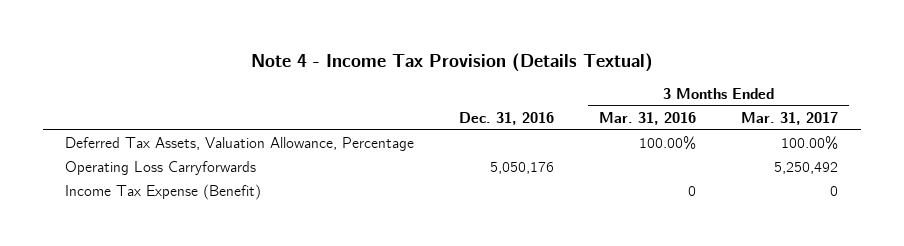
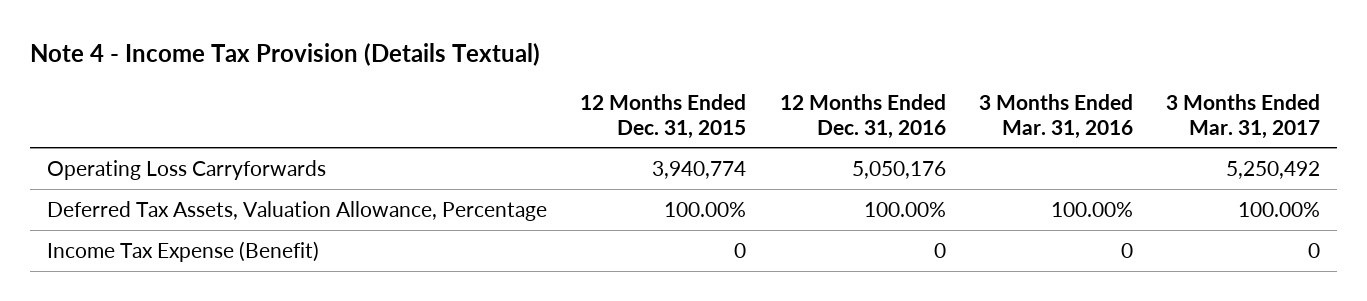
[459,112,555,126] Dec. 31, 2016 -> none
none -> [580,94,747,139] 12 Months Ended Dec. 31, 2015
none -> [779,94,946,139] 12 Months Ended Dec. 31, 2016
[65,137,415,152] Deferred Tax Assets, Valuation Allowance, Percentage -> [46,200,547,221] Deferred Tax Assets, Valuation Allowance, Percentage

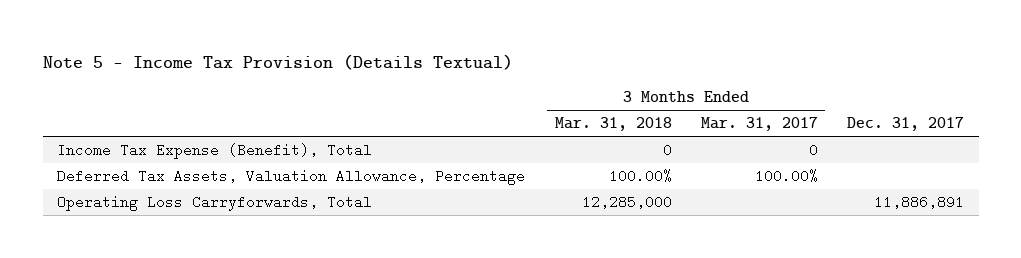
[30,43,541,67] Note 4 - Income Tax Provision (Details Textual) -> [42,53,513,70] Note 5 - Income Tax Provision (Details Textual)
[580,94,747,139] 12 Months Ended Dec. 31, 2015 -> none
[779,94,946,139] 12 Months Ended Dec. 31, 2016 -> none
[979,94,1134,139] 3 Months Ended Mar. 31, 2016 -> none
none -> [554,117,672,132] Mar. 31, 2018
none -> [846,117,964,132] Dec. 31, 2017
[46,159,326,180] Operating Loss Carryforwards -> none
none -> [57,143,373,160] Income Tax Expense (Benefit), Total
[46,240,319,262] Income Tax Expense (Benefit) -> none
none -> [57,195,373,212] Operating Loss Carryforwards, Total

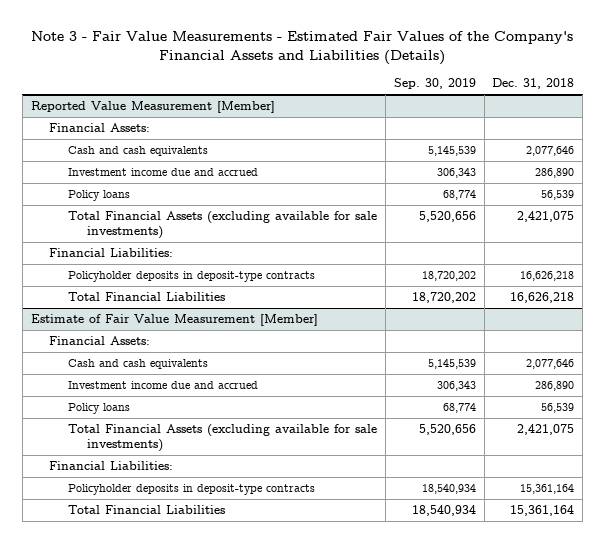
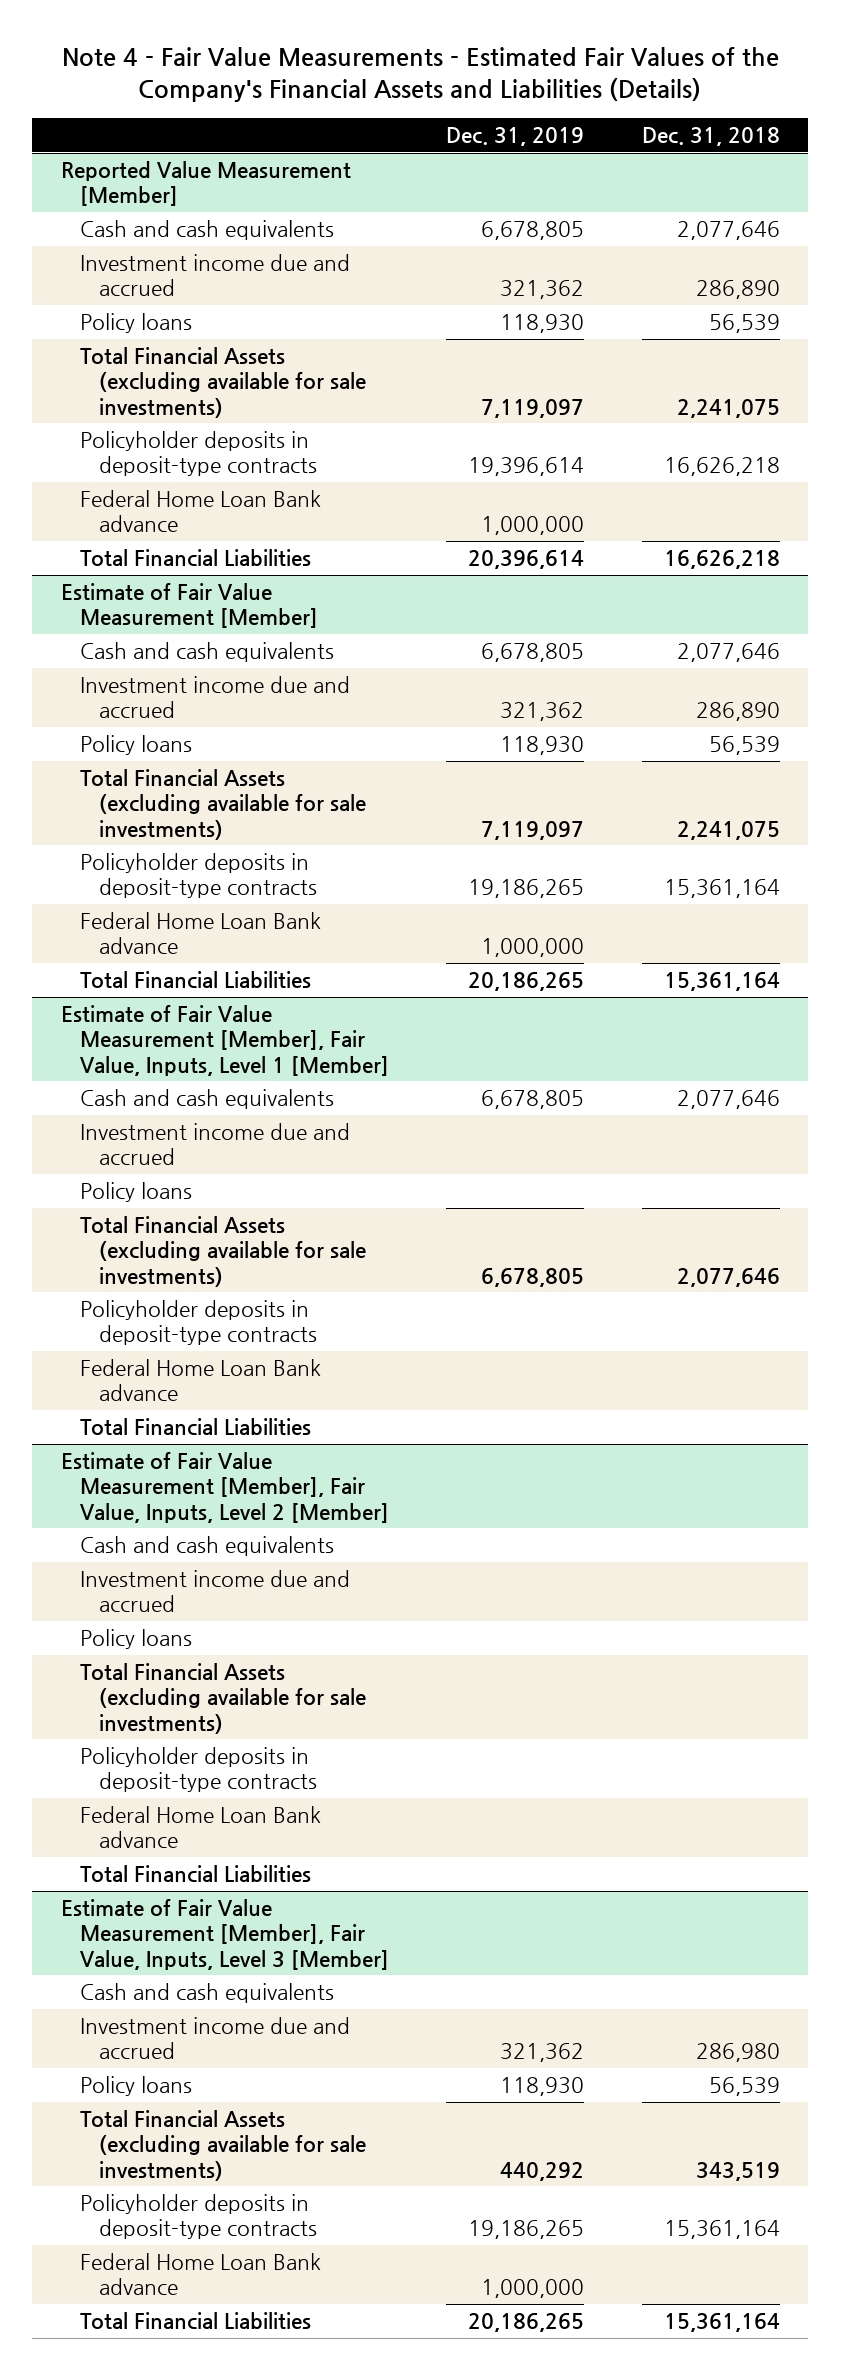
[31,31,574,66] Note 3 - Fair Value Measurements - Estimated Fair Values of the Company's Financial Assets and Liabilities (Details) -> [62,46,780,103] Note 4 - Fair Value Measurements - Estimated Fair Values of the Company's Financial Assets and Liabilities (Details)
[393,78,476,90] Sep. 30, 2019 -> none
none -> [446,127,585,147] Dec. 31, 2019
[49,123,151,133] Financial Assets: -> none
[49,248,174,258] Financial Liabilities: -> none
[517,211,575,223] 2,421,075 -> [676,398,780,418] 2,241,075
none -> [80,490,322,533] Federal Home Loan Bank advance
[49,336,151,346] Financial Assets: -> none
[49,461,174,471] Financial Liabilities: -> none
[517,424,575,436] 2,421,075 -> [676,820,780,840] 2,241,075
none -> [80,912,322,955] Federal Home Loan Bank advance
none -> [60,1005,390,1076] Estimate of Fair Value Measurement [Member], Fair Value, Inputs, Level 1 [Member]
none -> [80,1089,335,1110] Cash and cash equivalents
none -> [80,1123,351,1166] Investment income due and accrued
none -> [80,1182,193,1203] Policy loans
none -> [80,1216,367,1287] Total Financial Assets (excluding available for sale investments)
none -> [80,1300,318,1346] Policyholder deposits in deposit-type contracts
none -> [80,1359,322,1402] Federal Home Loan Bank advance
none -> [80,1418,312,1437] Total Financial Liabilities
none -> [60,1452,390,1523] Estimate of Fair Value Measurement [Member], Fair Value, Inputs, Level 2 [Member]
none -> [80,1536,335,1557] Cash and cash equivalents
none -> [80,1570,351,1613] Investment income due and accrued
none -> [80,1629,193,1650] Policy loans
none -> [80,1663,367,1734] Total Financial Assets (excluding available for sale investments)
none -> [80,1747,318,1793] Policyholder deposits in deposit-type contracts
none -> [80,1806,322,1849] Federal Home Loan Bank advance
none -> [80,1865,312,1884] Total Financial Liabilities
none -> [60,1899,390,1970] Estimate of Fair Value Measurement [Member], Fair Value, Inputs, Level 3 [Member]
none -> [80,1983,335,2004] Cash and cash equivalents
none -> [80,2017,351,2060] Investment income due and accrued
none -> [80,2076,193,2097] Policy loans
none -> [80,2110,367,2181] Total Financial Assets (excluding available for sale investments)
none -> [80,2194,318,2240] Policyholder deposits in deposit-type contracts
none -> [80,2253,322,2296] Federal Home Loan Bank advance
none -> [80,2312,312,2331] Total Financial Liabilities

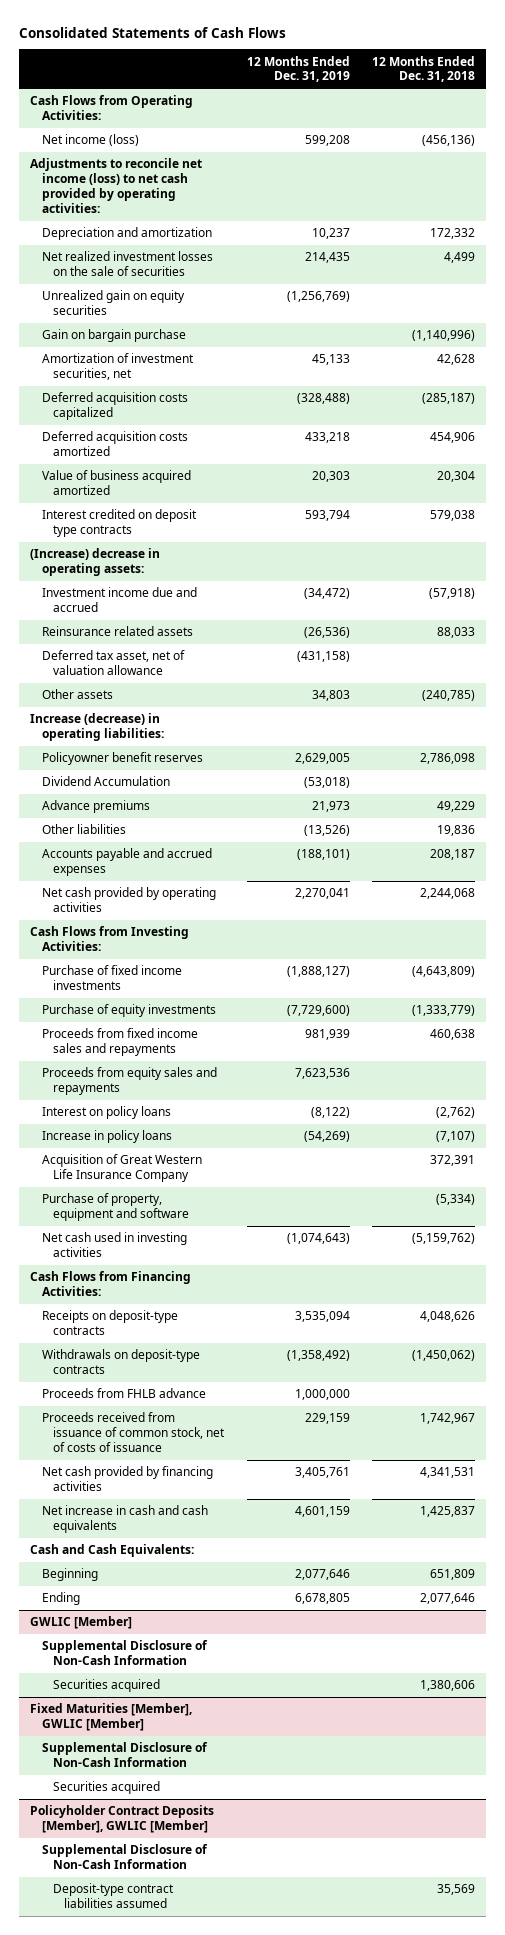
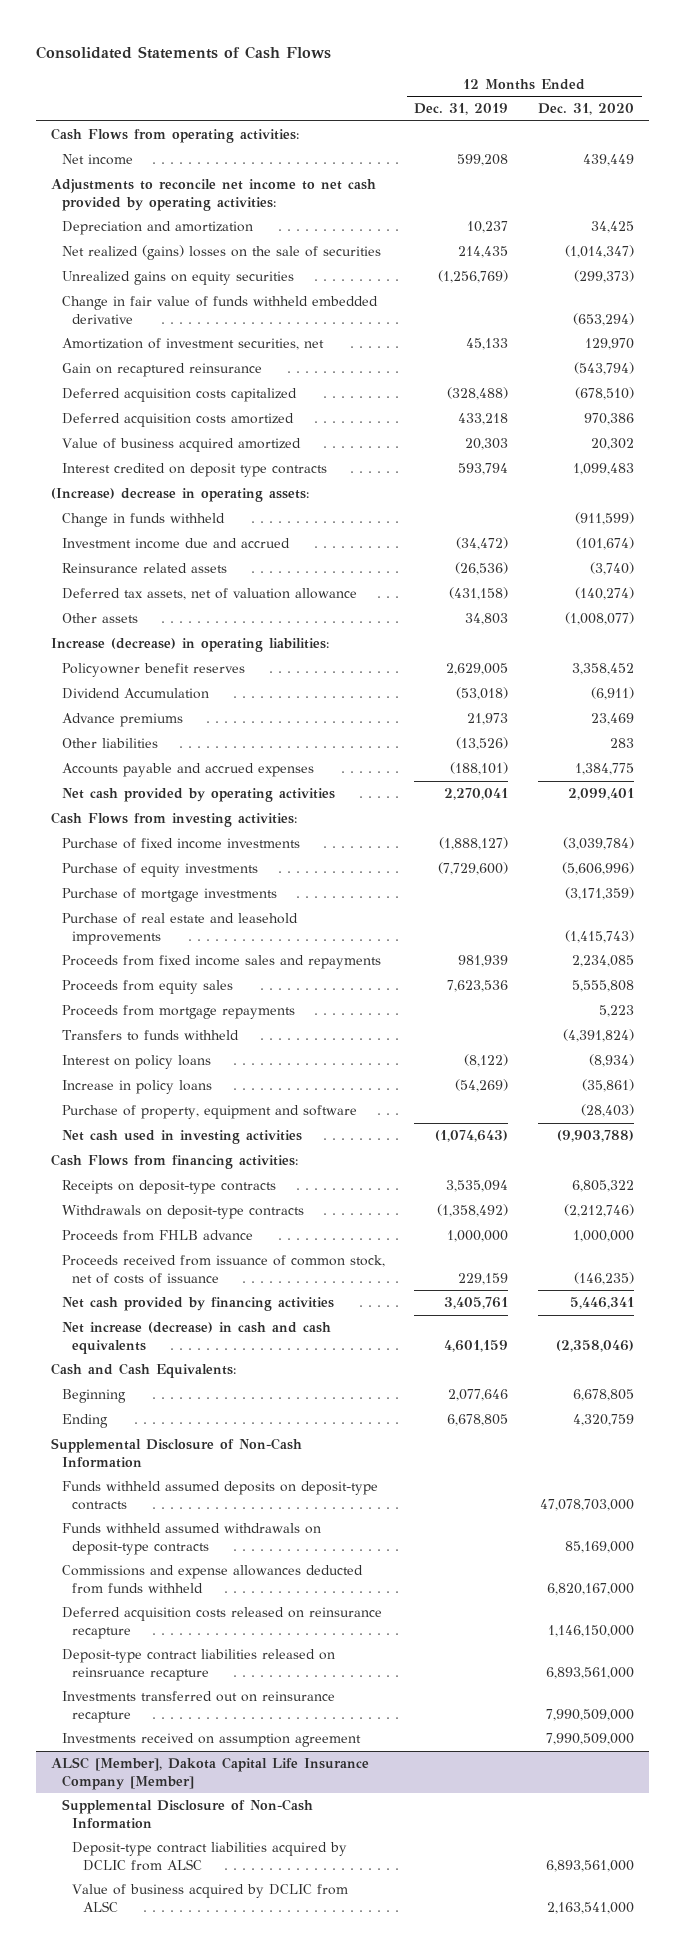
[372,55,476,83] 12 Months Ended Dec. 31, 2018 -> none
none -> [538,103,635,116] Dec. 31, 2020
[30,95,194,121] Cash Flows from Operating Activities: -> [50,128,299,144] Cash Flows from operating activities:
[41,134,139,147] Net income (loss) -> [61,154,133,166] Net income
[30,158,203,213] Adjustments to reconcile net income (loss) to net cash provided by operating activities: -> [50,179,376,211] Adjustments to reconcile net income to net cash provided by operating activities:
[41,329,186,343] Gain on bargain purchase -> none
[41,251,213,277] Net realized investment losses on the sale of securities -> [61,245,381,261] Net realized (gains) losses on the sale of securities
[41,290,185,316] Unrealized gain on equity securities -> [61,271,294,286] Unrealized gains on equity securities
none -> [61,296,378,324] Change in fair value of funds withheld embedded derivative
none -> [61,363,262,378] Gain on recaptured reinsurance
none -> [61,513,225,528] Change in funds withheld
[41,650,185,676] Deferred tax asset, net of valuation allowance -> [61,588,357,601] Deferred tax assets, net of valuation allowance
[30,926,190,952] Cash Flows from Investing Activities: -> [50,812,297,828] Cash Flows from investing activities:
none -> [61,888,277,903] Purchase of mortgage investments
none -> [61,913,298,945] Purchase of real estate and leasehold improvements
[41,1067,217,1096] Proceeds from equity sales and repayments -> [61,980,233,995] Proceeds from equity sales
none -> [61,1005,295,1020] Proceeds from mortgage repayments
none -> [61,1030,239,1042] Transfers to funds withheld
[41,1154,202,1183] Acquisition of Great Western Life Insurance Company -> none
[30,1271,192,1297] Cash Flows from Financing Activities: -> [50,1154,298,1170] Cash Flows from financing activities:
[41,1505,208,1534] Net increase in cash and cash equivalents -> [61,1322,331,1354] Net increase (decrease) in cash and cash equivalents
[30,1616,133,1630] GWLIC [Member] -> none
[53,1679,161,1693] Securities acquired -> none
[30,1703,193,1732] Fixed Maturities [Member], GWLIC [Member] -> none
[41,1742,208,1768] Supplemental Disclosure of Non-Cash Information -> none
[53,1781,161,1795] Securities acquired -> none
[30,1805,215,1834] Policyholder Contract Deposits [Member], GWLIC [Member] -> none
none -> [61,1481,378,1510] Funds withheld assumed deposits on deposit-type contracts
none -> [61,1523,321,1555] Funds withheld assumed withdrawals on deposit-type contracts
none -> [61,1565,363,1594] Commissions and expense allowances deducted from funds withheld
none -> [61,1607,382,1639] Deferred acquisition costs released on reinsurance recapture
none -> [61,1649,335,1681] Deposit-type contract liabilities released on reinsruance recapture
none -> [61,1691,335,1723] Investments transferred out on reinsurance recapture
none -> [61,1733,361,1748] Investments received on assumption agreement
none -> [50,1757,369,1790] ALSC [Member], Dakota Capital Life Insurance Company [Member]
[53,1883,175,1909] Deposit-type contract liabilities assumed -> none
none -> [72,1842,348,1871] Deposit-type contract liabilities acquired by DCLIC from ALSC
none -> [72,1884,349,1912] Value of business acquired by DCLIC from ALSC

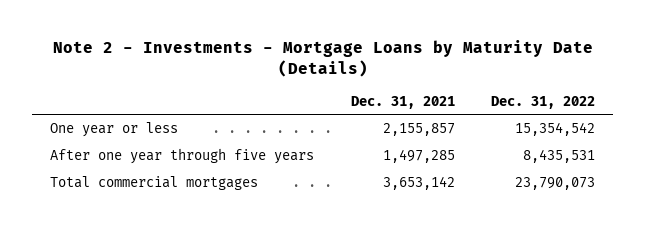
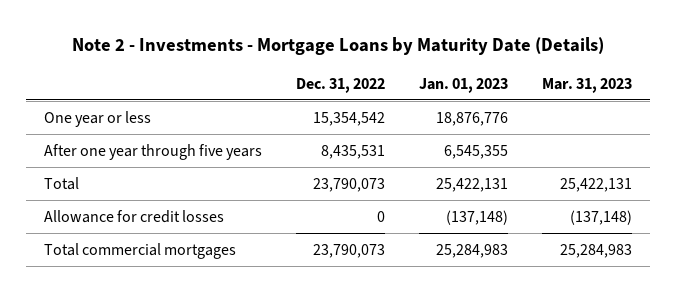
[350,95,455,109] Dec. 31, 2021 -> none
none -> [419,77,509,93] Jan. 01, 2023
none -> [542,77,633,93] Mar. 31, 2023
none -> [43,176,79,190] Total
none -> [43,209,224,223] Allowance for credit losses

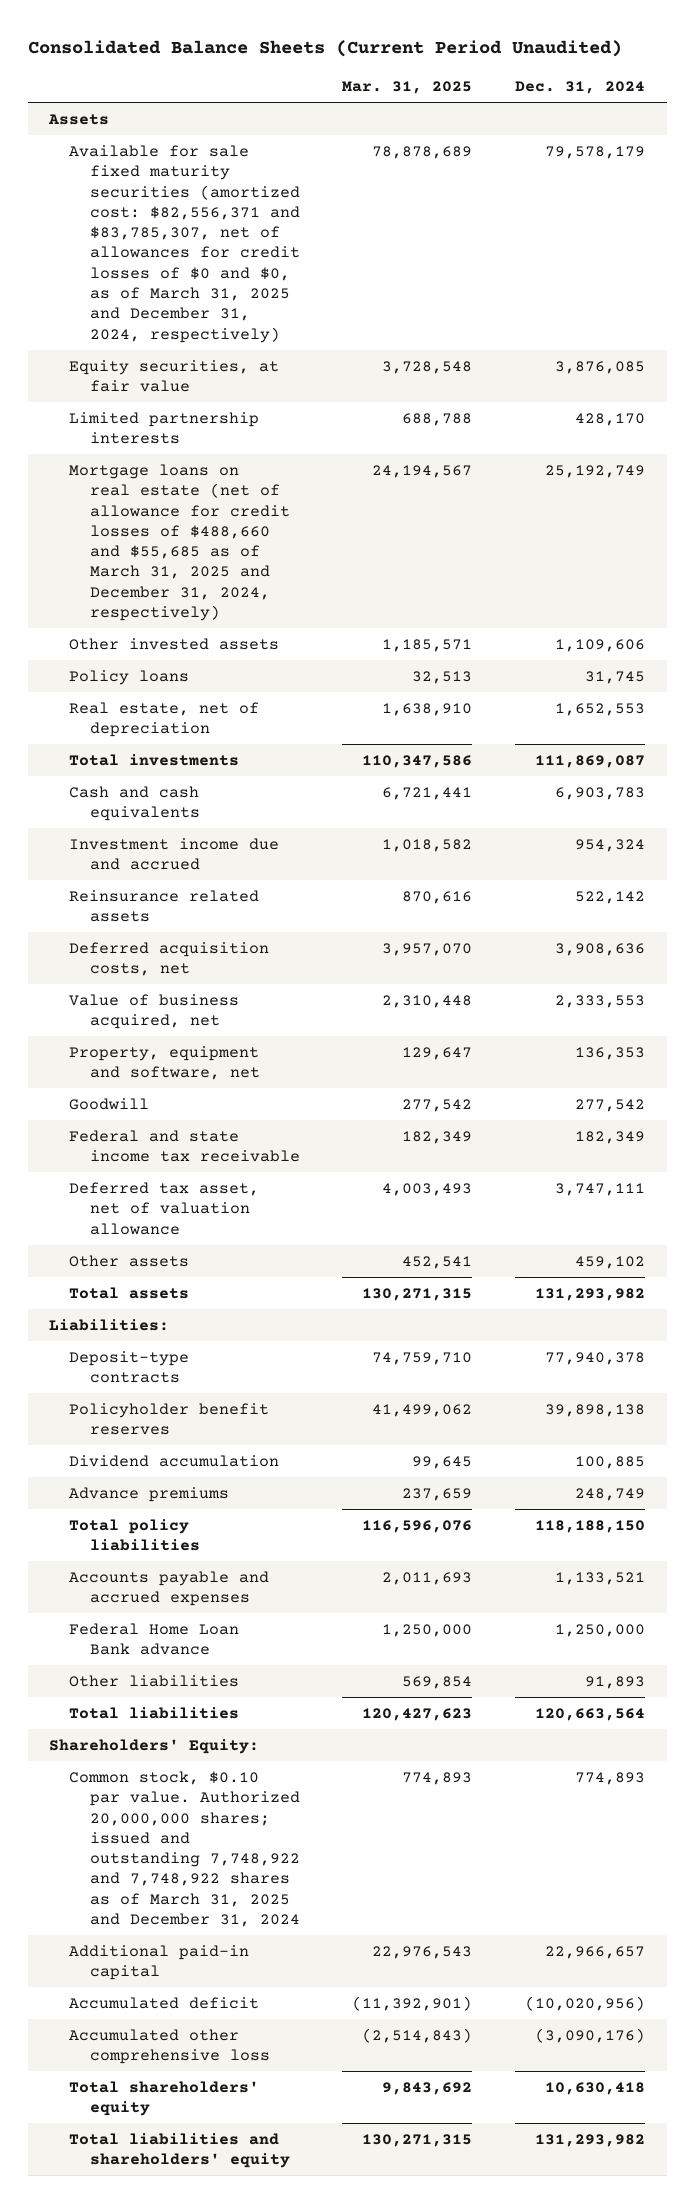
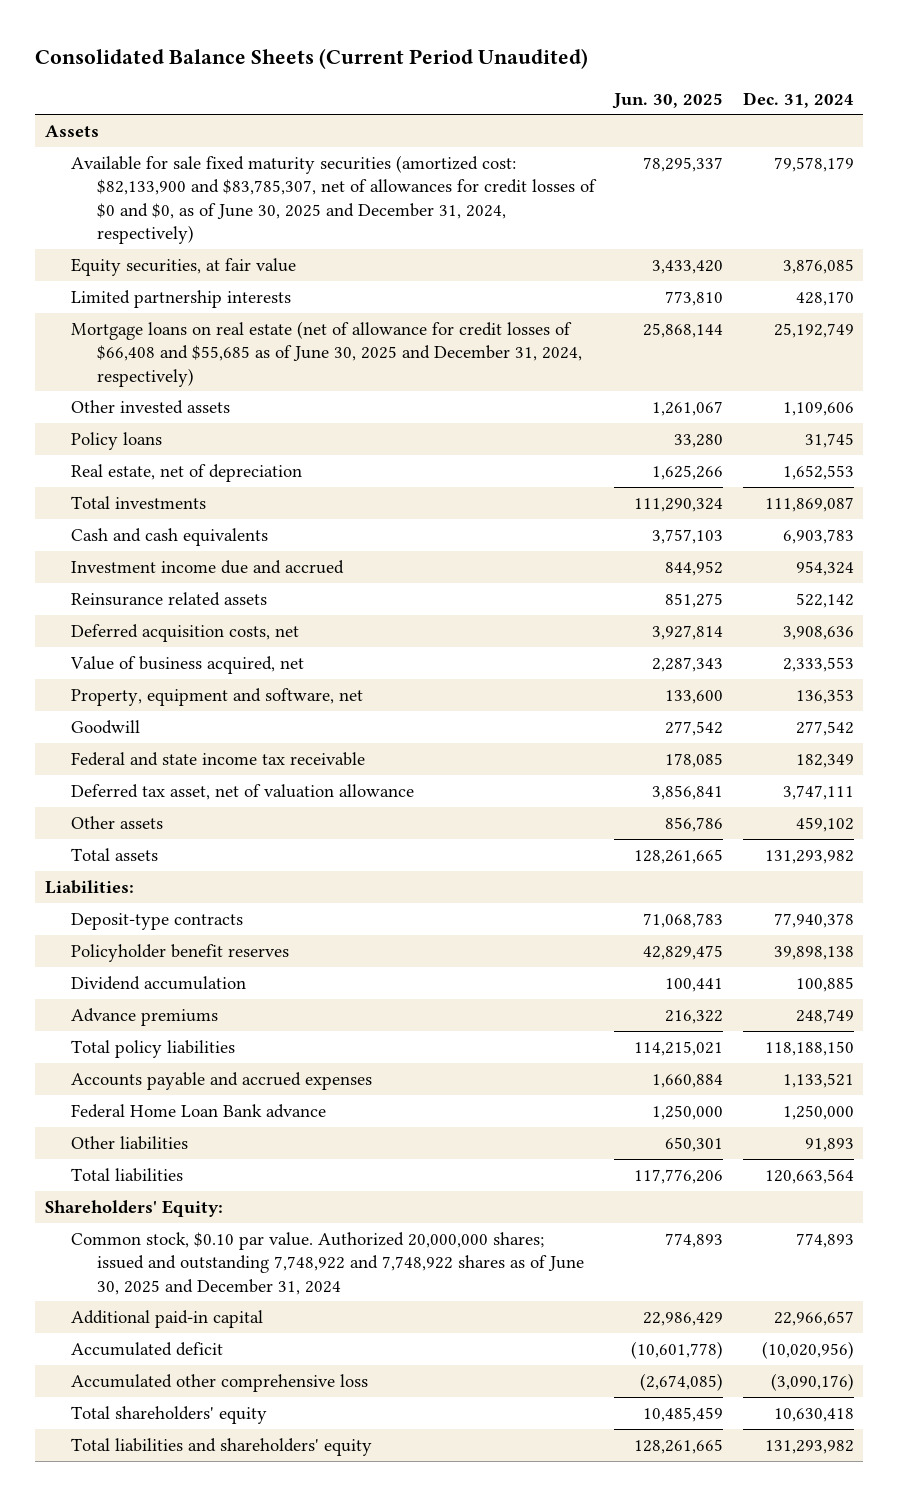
[342,81,473,95] Mar. 31, 2025 -> none
none -> [612,92,724,109] Jun. 30, 2025
[69,144,300,343] Available for sale fixed maturity securities (amortized cost: $82,556,371 and $83,785,307, net of allowances for credit losses of $0 and $0, as of March 31, 2025 and December 31, 2024, respectively) -> [70,154,597,245] Available for sale fixed maturity securities (amortized cost: $82,133,900 and $83,785,307, net of allowances for credit losses of $0 and $0, as of June 30, 2025 and December 31, 2024, respectively)
[69,463,290,621] Mortgage loans on real estate (net of allowance for credit losses of $488,660 and $55,685 as of March 31, 2025 and December 31, 2024, respectively) -> [70,320,582,387] Mortgage loans on real estate (net of allowance for credit losses of $66,408 and $55,685 as of June 30, 2025 and December 31, 2024, respectively)
[69,1770,300,1927] Common stock, $0.10 par value. Authorized 20,000,000 shares; issued and outstanding 7,748,922 and 7,748,922 shares as of March 31, 2025 and December 31, 2024 -> [70,1231,584,1295] Common stock, $0.10 par value. Authorized 20,000,000 shares; issued and outstanding 7,748,922 and 7,748,922 shares as of June 30, 2025 and December 31, 2024

